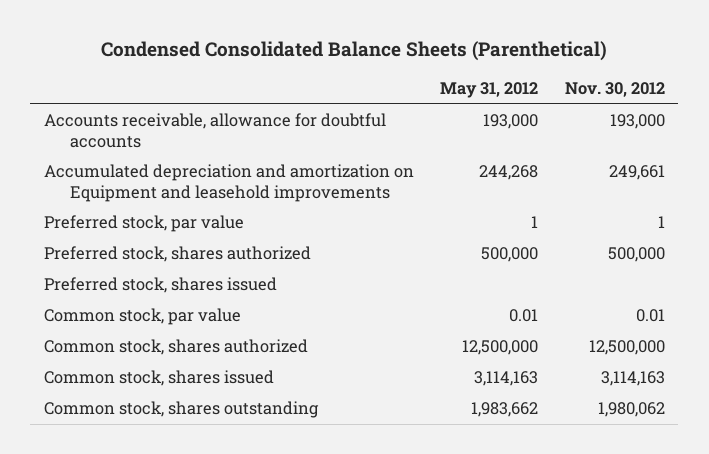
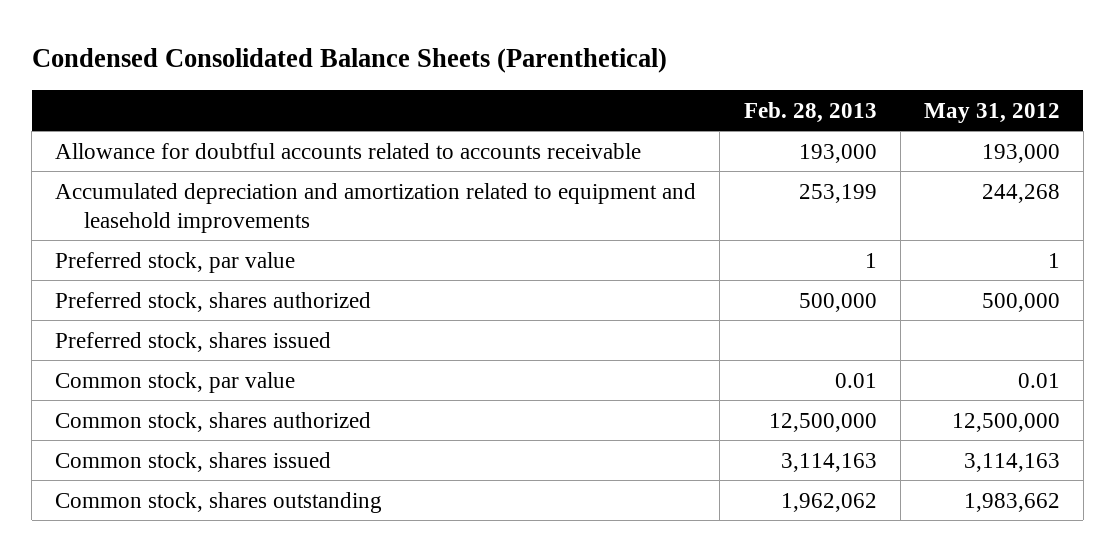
[564,82,665,98] Nov. 30, 2012 -> none
none -> [743,101,877,123] Feb. 28, 2013
[43,113,386,148] Accounts receivable, allowance for doubtful accounts -> [55,142,642,159] Allowance for doubtful accounts related to accounts receivable
[43,164,414,202] Accumulated depreciation and amortization on Equipment and leasehold improvements -> [55,182,697,233] Accumulated depreciation and amortization related to equipment and leasehold improvements

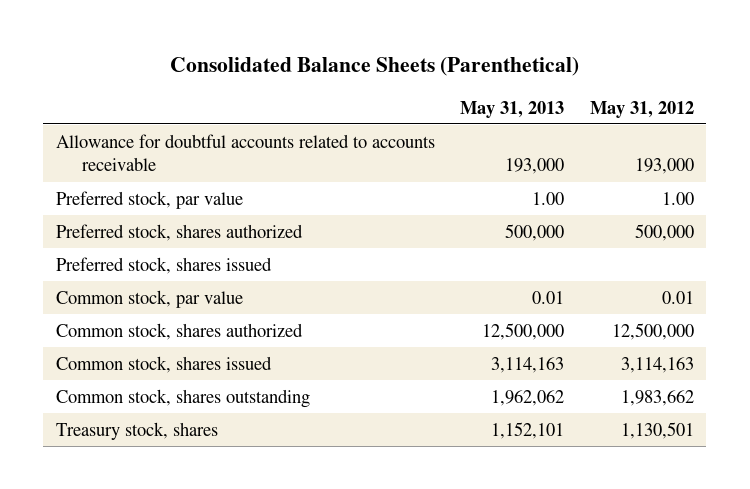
[31,48,667,74] Condensed Consolidated Balance Sheets (Parenthetical) -> [169,57,579,77] Consolidated Balance Sheets (Parenthetical)
[743,101,877,123] Feb. 28, 2013 -> none
none -> [460,100,565,118] May 31, 2013
[55,182,697,233] Accumulated depreciation and amortization related to equipment and leasehold improvements -> none
[1047,252,1060,268] 1 -> [661,191,694,205] 1.00
none -> [56,421,219,440] Treasury stock, shares

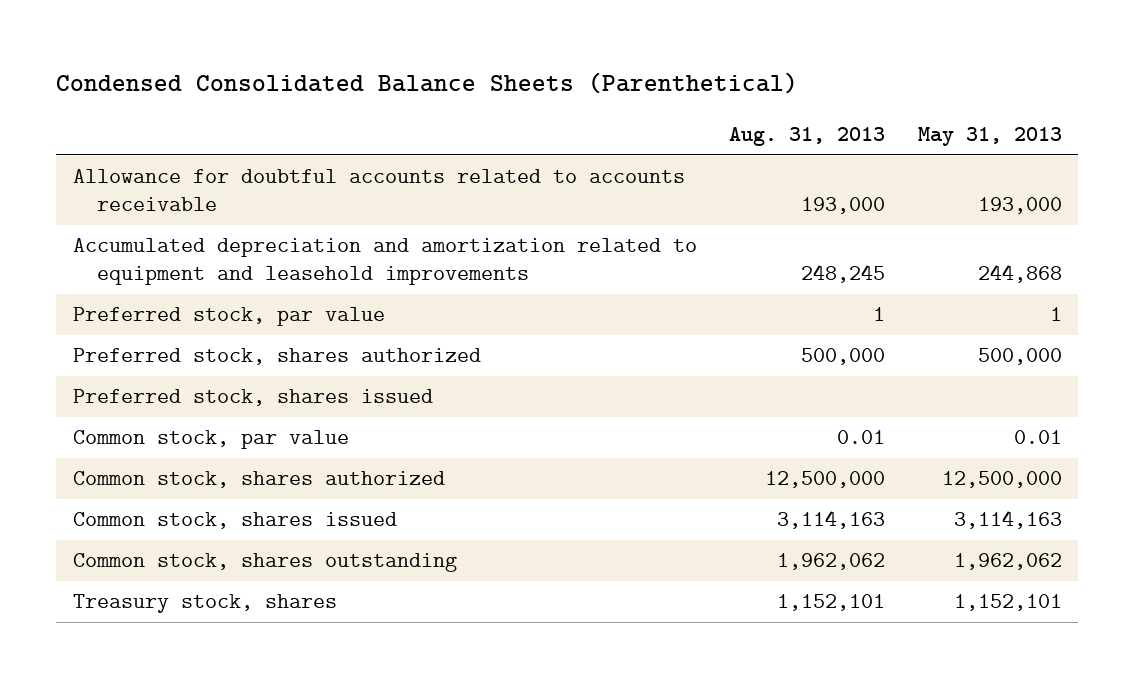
[169,57,579,77] Consolidated Balance Sheets (Parenthetical) -> [56,72,799,95] Condensed Consolidated Balance Sheets (Parenthetical)
[589,100,694,118] May 31, 2012 -> none
none -> [729,127,886,147] Aug. 31, 2013
none -> [72,238,697,286] Accumulated depreciation and amortization related to equipment and leasehold improvements
[532,191,565,205] 1.00 -> [1050,307,1063,322] 1

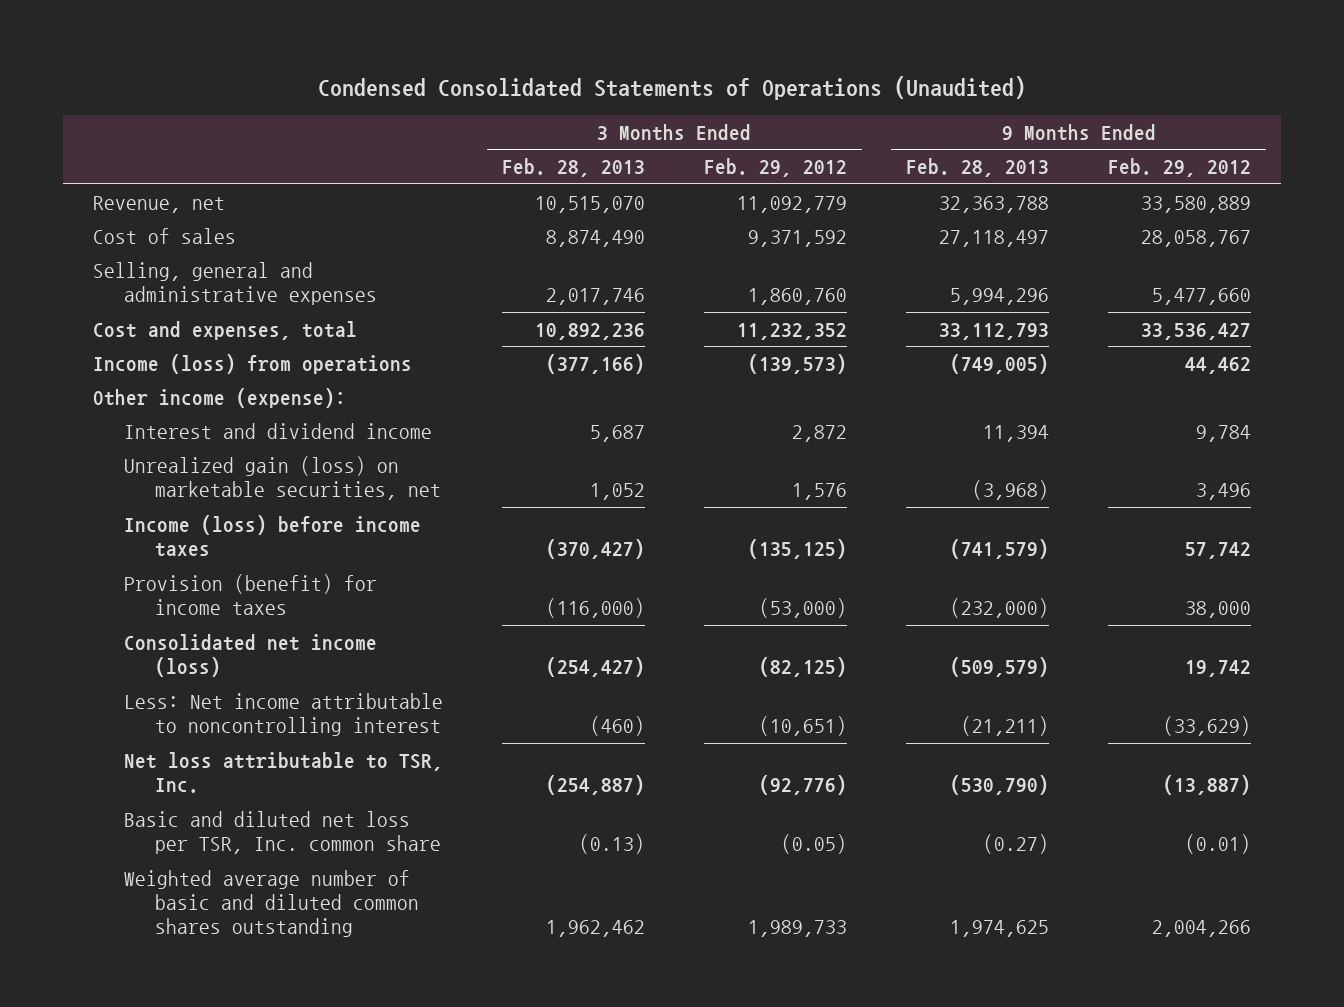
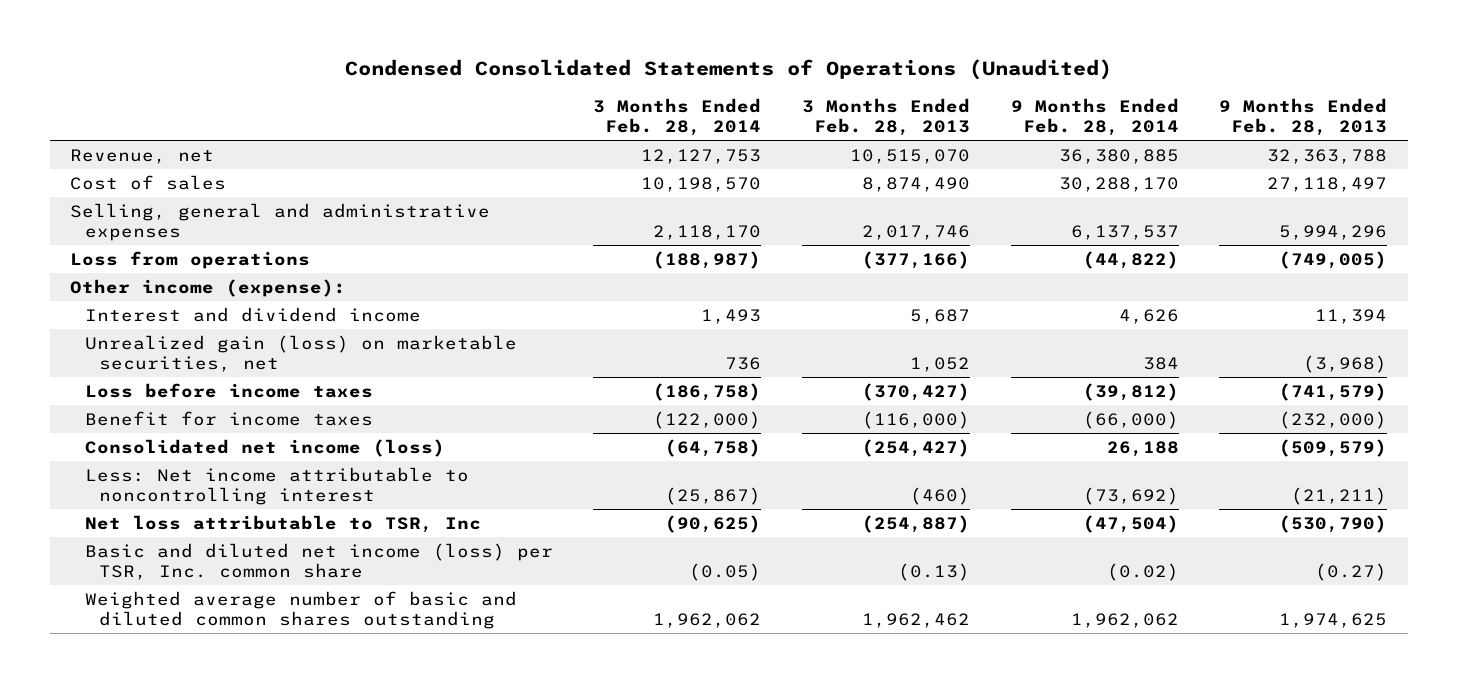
[704,157,848,177] Feb. 29, 2012 -> none
[1108,157,1252,177] Feb. 29, 2012 -> none
none -> [593,97,762,137] 3 Months Ended Feb. 28, 2014
none -> [1010,97,1179,137] 9 Months Ended Feb. 28, 2014
[92,320,357,340] Cost and expenses, total -> none
[92,353,412,374] Income (loss) from operations -> [70,250,311,269] Loss from operations
[123,514,421,557] Income (loss) before income taxes -> [84,382,373,398] Loss before income taxes
[123,573,377,615] Provision (benefit) for income taxes -> [84,410,373,426] Benefit for income taxes
[123,751,443,793] Net loss attributable to TSR, Inc. -> [84,514,481,533] Net loss attributable to TSR, Inc
[123,810,442,854] Basic and diluted net loss per TSR, Inc. common share -> [84,542,553,581] Basic and diluted net income (loss) per TSR, Inc. common share

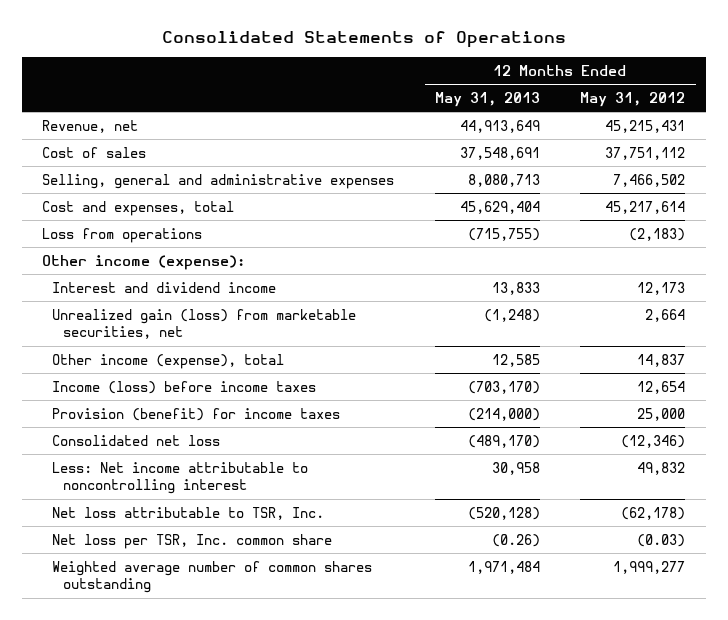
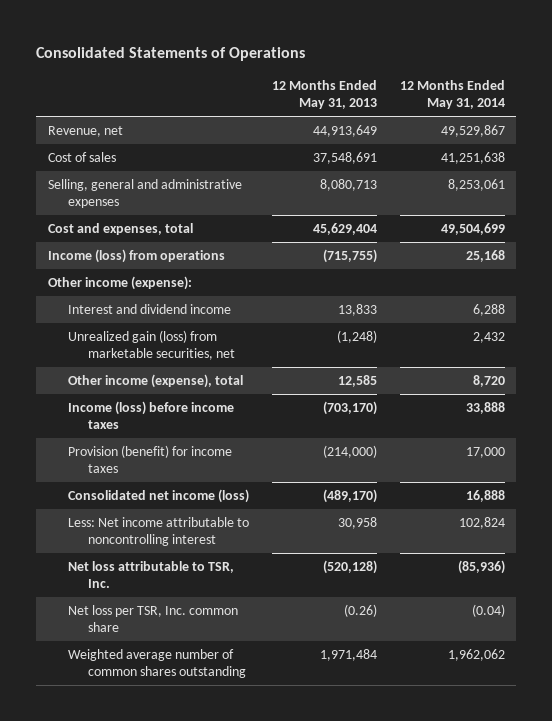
[580,91,686,107] May 31, 2012 -> none
none -> [399,80,505,110] 12 Months Ended May 31, 2014
[42,227,203,243] Loss from operations -> [47,249,225,264] Income (loss) from operations
[52,434,221,446] Consolidated net loss -> [67,489,249,504] Consolidated net income (loss)

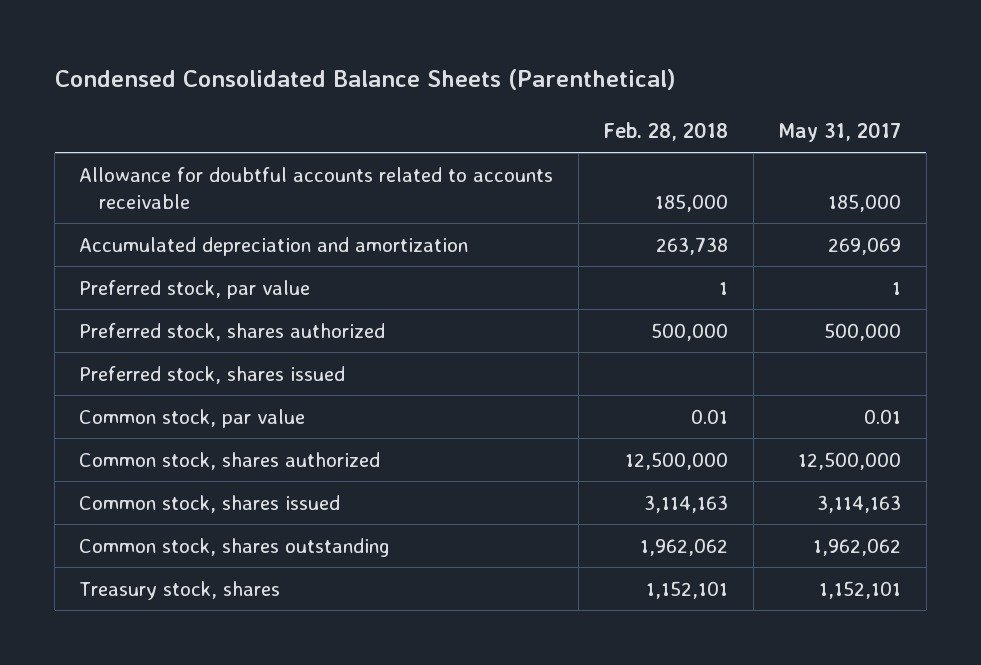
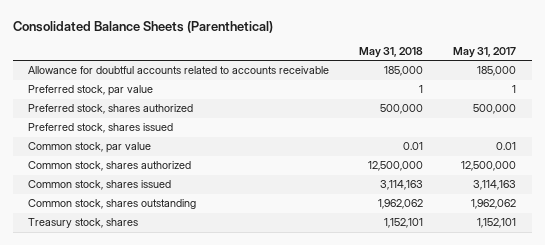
[54,69,676,91] Condensed Consolidated Balance Sheets (Parenthetical) -> [13,20,274,33] Consolidated Balance Sheets (Parenthetical)
[603,121,729,141] Feb. 28, 2018 -> none
none -> [359,47,424,59] May 31, 2018
[79,236,469,256] Accumulated depreciation and amortization -> none

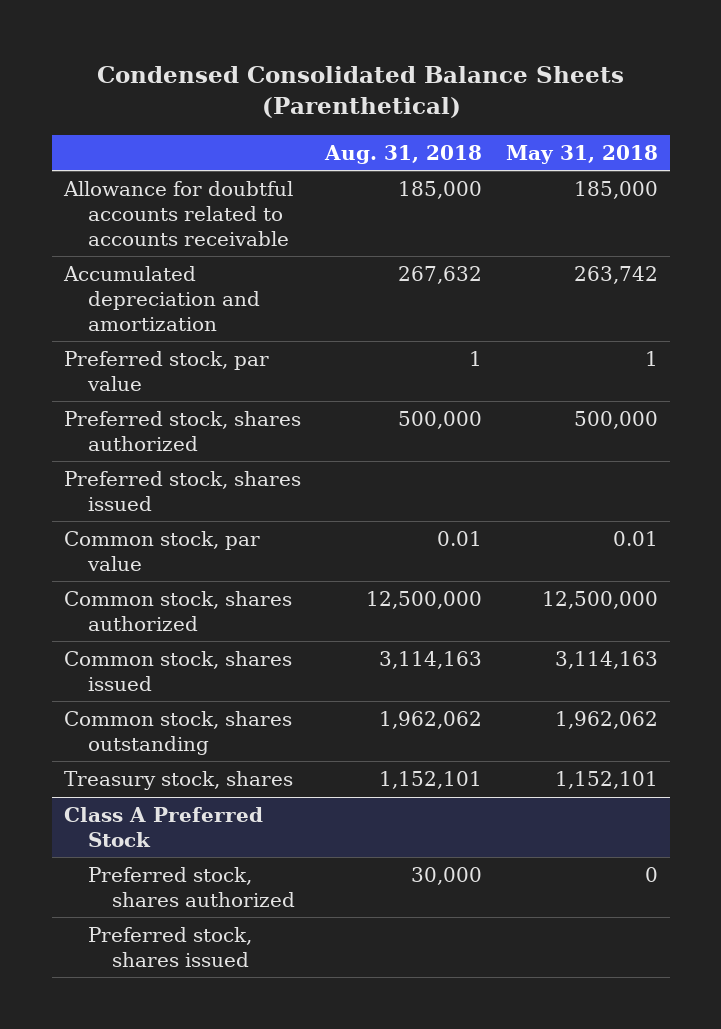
[13,20,274,33] Consolidated Balance Sheets (Parenthetical) -> [96,65,624,119] Condensed Consolidated Balance Sheets (Parenthetical)
[453,47,517,59] May 31, 2017 -> none
none -> [323,144,482,164] Aug. 31, 2018
none -> [62,266,260,331] Accumulated depreciation and amortization
none -> [63,807,263,847] Class A Preferred Stock
none -> [87,867,296,907] Preferred stock, shares authorized
none -> [87,927,252,967] Preferred stock, shares issued

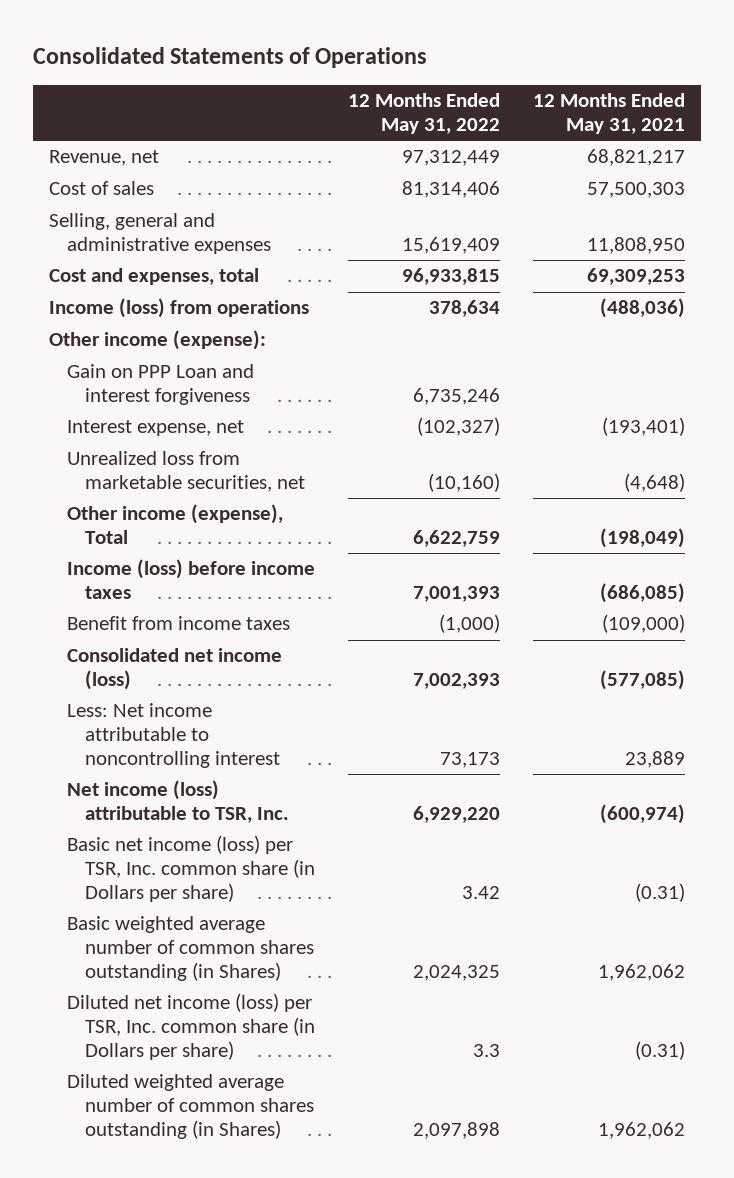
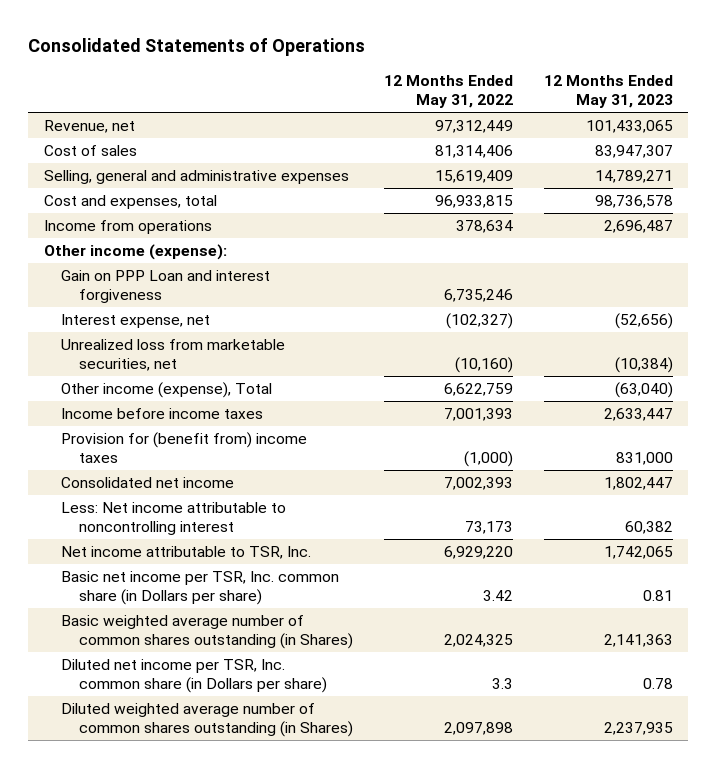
[532,93,685,134] 12 Months Ended May 31, 2021 -> none
none -> [543,74,673,109] 12 Months Ended May 31, 2023
[49,298,310,319] Income (loss) from operations -> [43,219,212,234] Income from operations
[67,559,316,600] Income (loss) before income taxes -> [61,407,264,419] Income before income taxes
[67,616,291,631] Benefit from income taxes -> [61,431,308,464] Provision for (benefit from) income taxes
[67,648,283,691] Consolidated net income (loss) -> [61,476,235,488] Consolidated net income
[67,780,289,824] Net income (loss) attributable to TSR, Inc. -> [61,545,312,559] Net income attributable to TSR, Inc.
[67,835,315,902] Basic net income (loss) per TSR, Inc. common share (in Dollars per share) -> [61,570,340,606] Basic net income per TSR, Inc. common share (in Dollars per share)
[67,993,315,1060] Diluted net income (loss) per TSR, Inc. common share (in Dollars per share) -> [61,658,328,694] Diluted net income per TSR, Inc. common share (in Dollars per share)

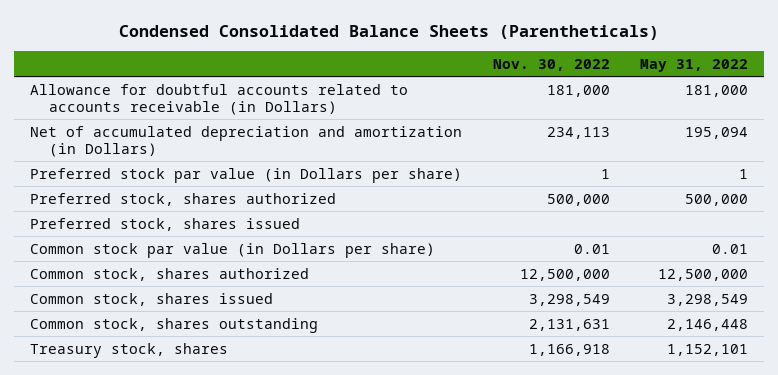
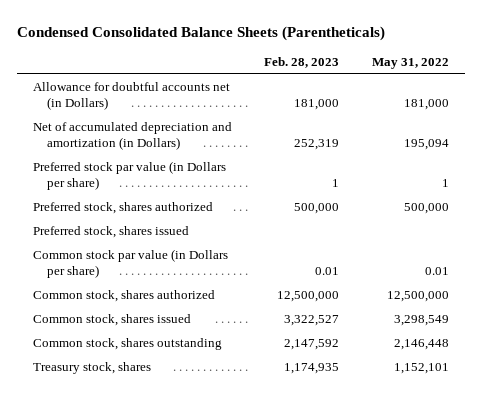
[492,58,610,71] Nov. 30, 2022 -> none
none -> [264,57,340,69] Feb. 28, 2023
[29,83,408,115] Allowance for doubtful accounts related to accounts receivable (in Dollars) -> [32,82,230,111] Allowance for doubtful accounts net (in Dollars)

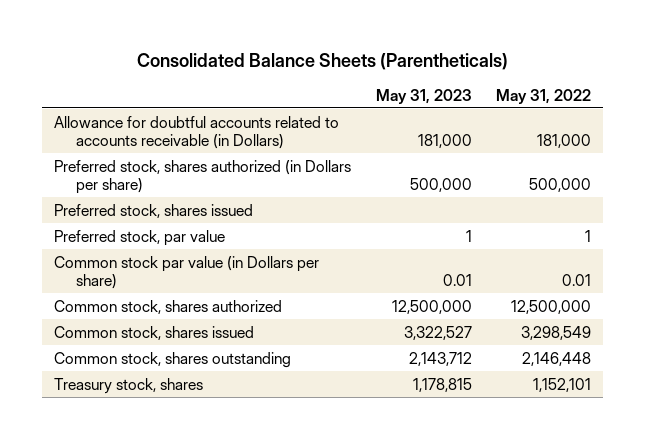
[16,25,385,41] Condensed Consolidated Balance Sheets (Parentheticals) -> [136,52,508,70] Consolidated Balance Sheets (Parentheticals)
[264,57,340,69] Feb. 28, 2023 -> none
none -> [375,88,472,104] May 31, 2023
[32,122,232,151] Net of accumulated depreciation and amortization (in Dollars) -> none
[32,202,213,215] Preferred stock, shares authorized -> none
[32,82,230,111] Allowance for doubtful accounts net (in Dollars) -> [54,115,340,149] Allowance for doubtful accounts related to accounts receivable (in Dollars)
[32,161,226,191] Preferred stock par value (in Dollars per share) -> [54,159,352,194] Preferred stock, shares authorized (in Dollars per share)
[442,179,450,188] 1 -> [528,177,591,192] 500,000
none -> [54,229,226,246] Preferred stock, par value

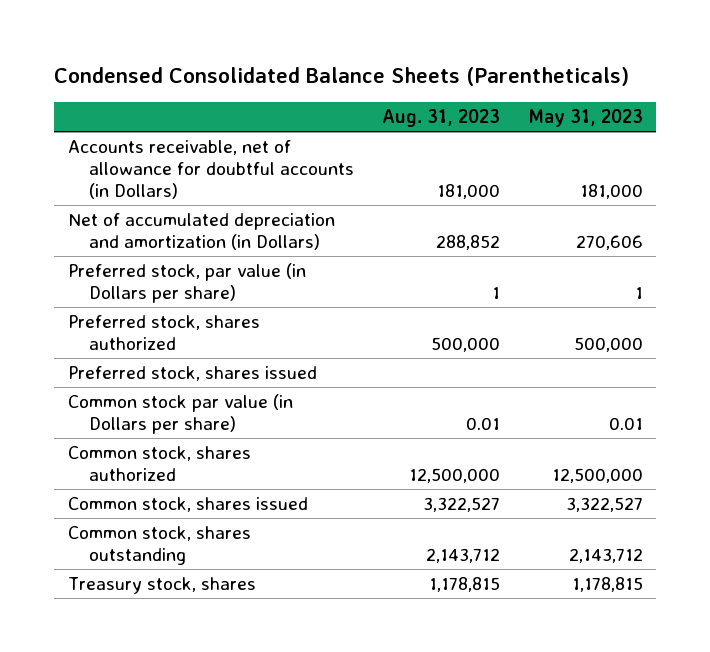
[136,52,508,70] Consolidated Balance Sheets (Parentheticals) -> [53,67,629,87] Condensed Consolidated Balance Sheets (Parentheticals)
[495,88,591,104] May 31, 2022 -> none
none -> [381,109,500,128] Aug. 31, 2023
[54,115,340,149] Allowance for doubtful accounts related to accounts receivable (in Dollars) -> [67,139,355,199] Accounts receivable, net of allowance for doubtful accounts (in Dollars)
none -> [67,212,335,250] Net of accumulated depreciation and amortization (in Dollars)
[54,159,352,194] Preferred stock, shares authorized (in Dollars per share) -> [67,262,306,303] Preferred stock, par value (in Dollars per share)
[409,177,472,192] 500,000 -> [634,286,643,299] 1
none -> [67,314,260,350] Preferred stock, shares authorized
[54,229,226,246] Preferred stock, par value -> none

